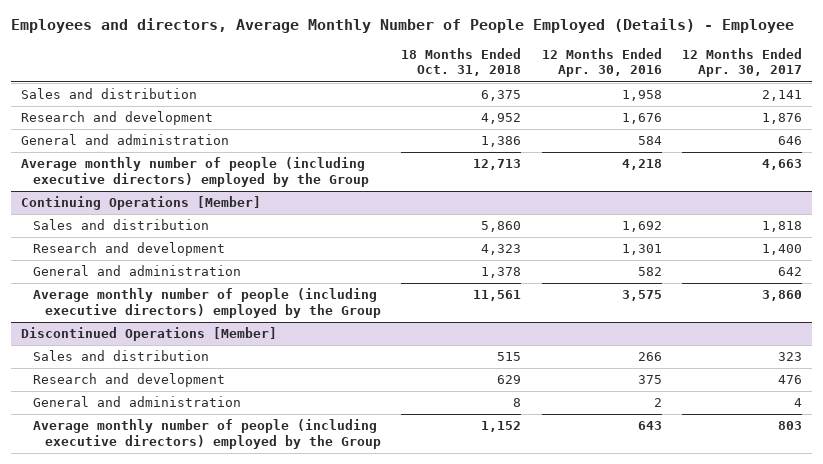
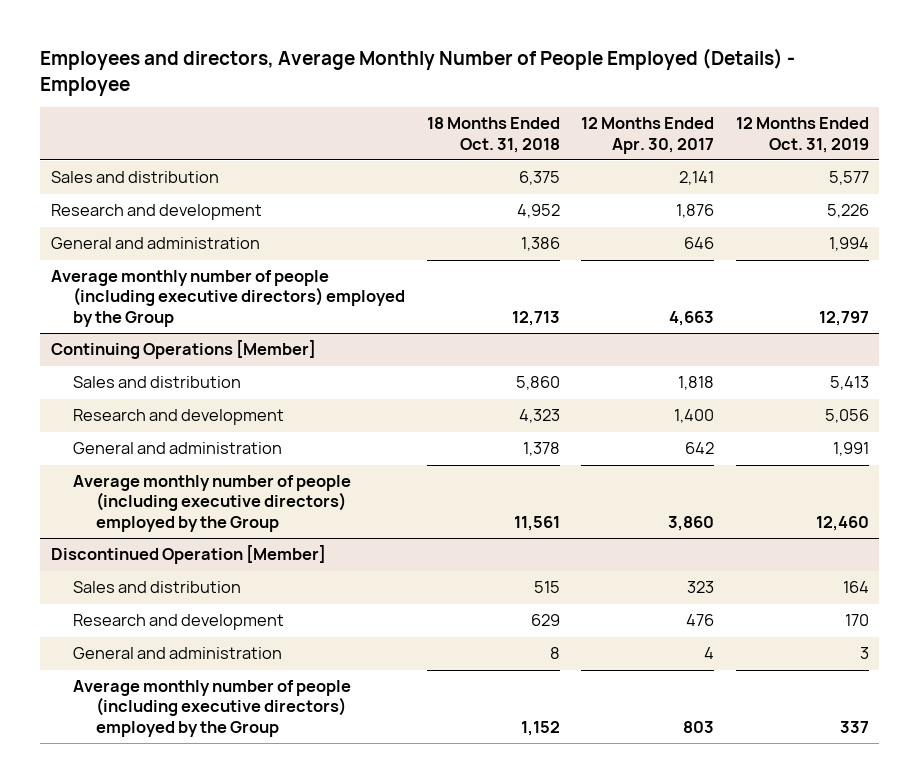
[541,47,662,78] 12 Months Ended Apr. 30, 2016 -> none
none -> [735,117,869,153] 12 Months Ended Oct. 31, 2019
[21,327,278,342] Discontinued Operations [Member] -> [50,545,326,565] Discontinued Operation [Member]

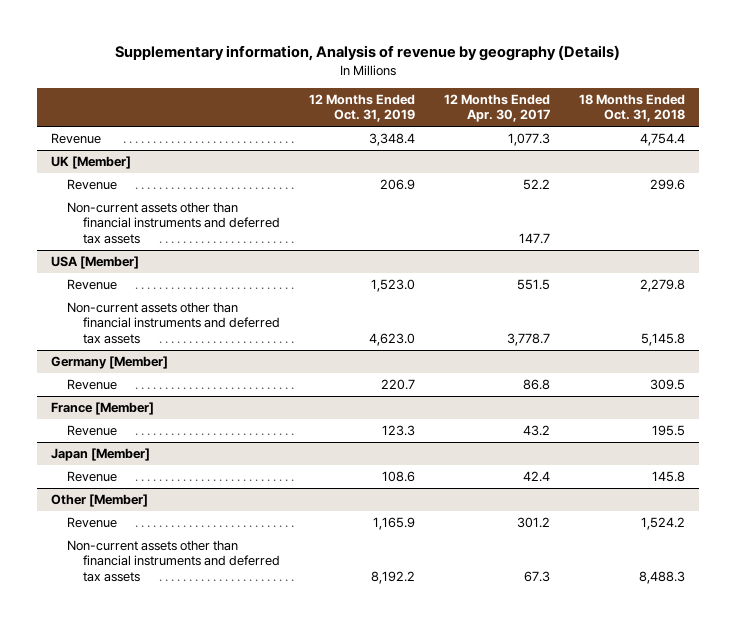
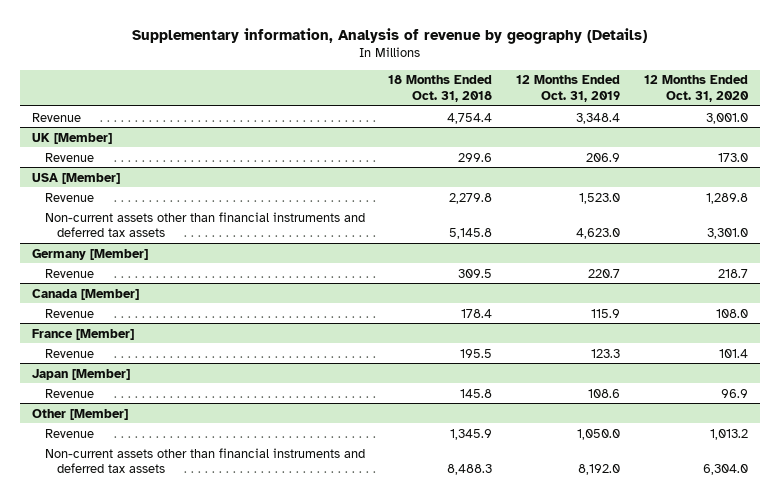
[443,94,550,123] 12 Months Ended Apr. 30, 2017 -> none
none -> [643,75,749,103] 12 Months Ended Oct. 31, 2020
[67,202,280,244] Non-current assets other than financial instruments and deferred tax assets -> none
none -> [31,288,139,300] Canada [Member]
none -> [44,308,94,318] Revenue
[372,517,415,531] 1,165.9 -> [577,428,621,440] 1,050.0
[640,517,685,531] 1,524.2 -> [450,428,493,440] 1,345.9
[370,570,415,584] 8,192.2 -> [578,464,621,476] 8,192.0

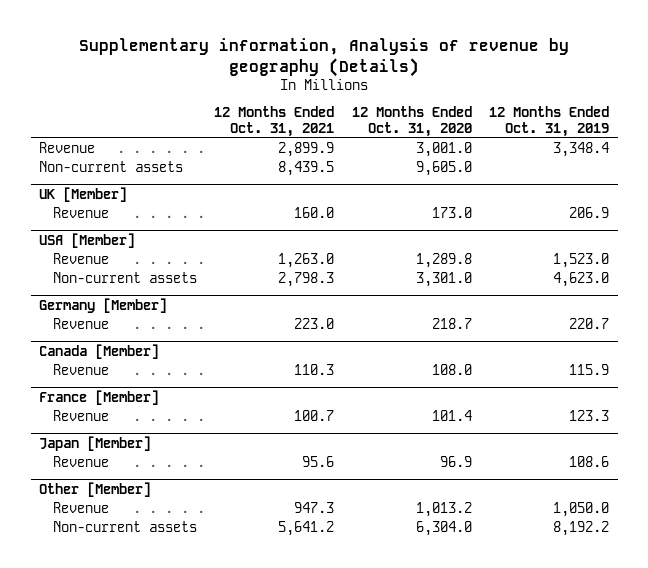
[388,75,493,103] 18 Months Ended Oct. 31, 2018 -> none
none -> [214,106,335,138] 12 Months Ended Oct. 31, 2021
none -> [39,161,184,173] Non-current assets
[44,211,365,238] Non-current assets other than financial instruments and deferred tax assets -> [52,272,197,284] Non-current assets
[44,447,365,474] Non-current assets other than financial instruments and deferred tax assets -> none
none -> [52,521,197,533] Non-current assets

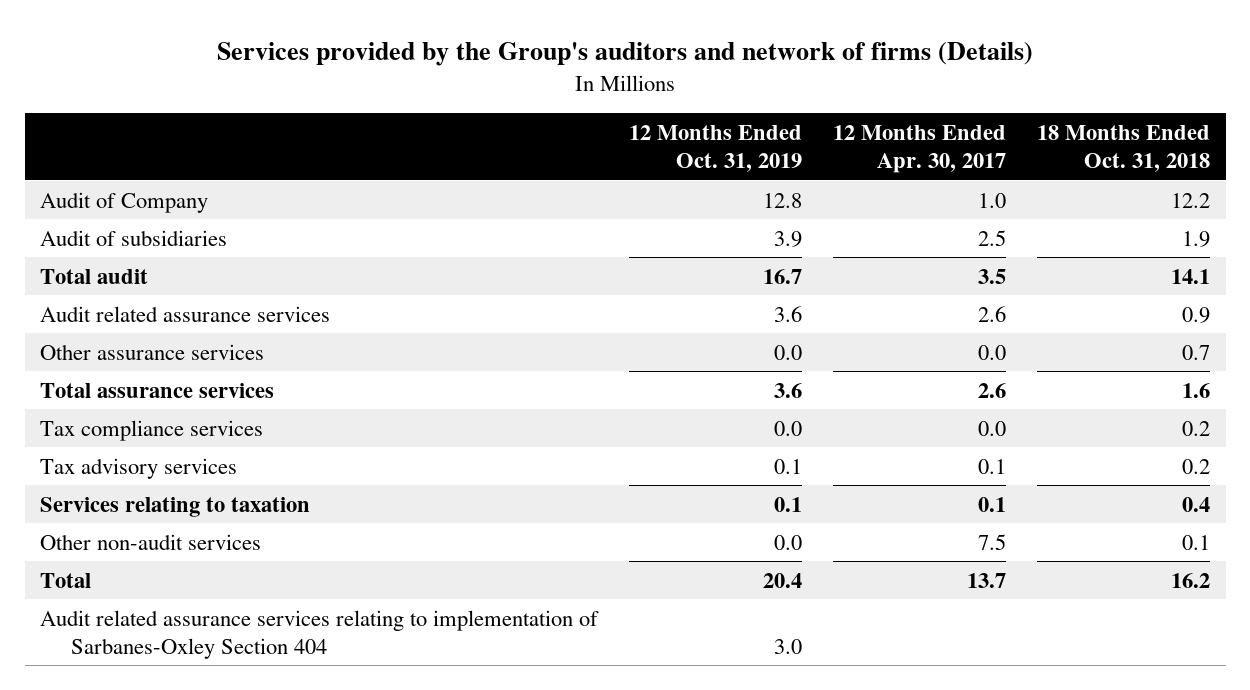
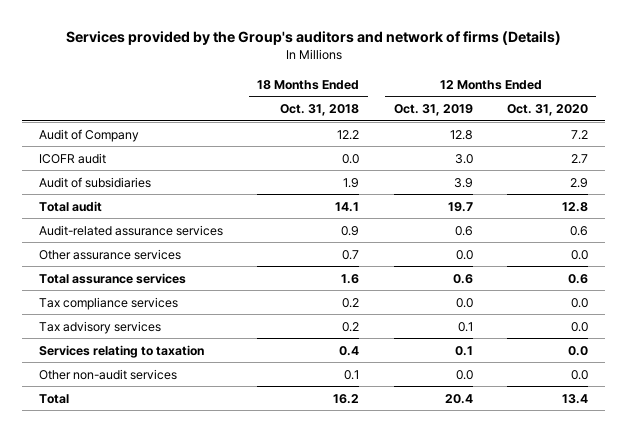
[833,124,1007,174] 12 Months Ended Apr. 30, 2017 -> none
none -> [506,103,588,116] Oct. 31, 2020
none -> [39,152,107,164] ICOFR audit
[763,268,803,284] 16.7 -> [447,201,473,212] 19.7
[40,305,331,322] Audit related assurance services -> [39,224,224,236] Audit-related assurance services
[774,305,803,322] 3.6 -> [454,225,473,236] 0.6
[774,382,803,398] 3.6 -> [452,273,473,284] 0.6
[40,609,600,659] Audit related assurance services relating to implementation of Sarbanes-Oxley Section 404 -> none

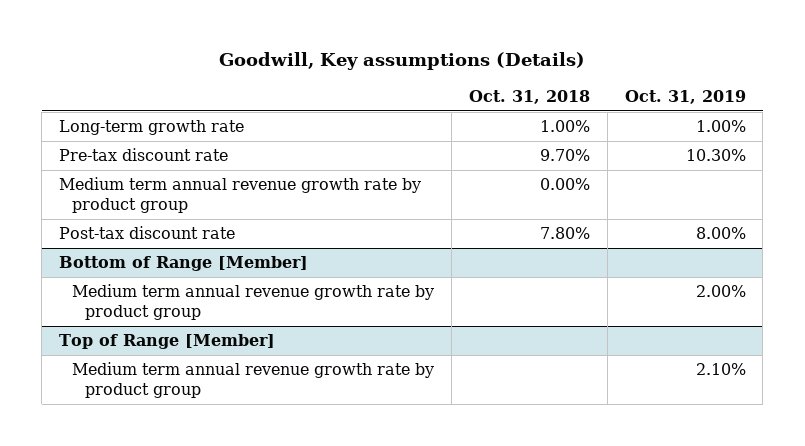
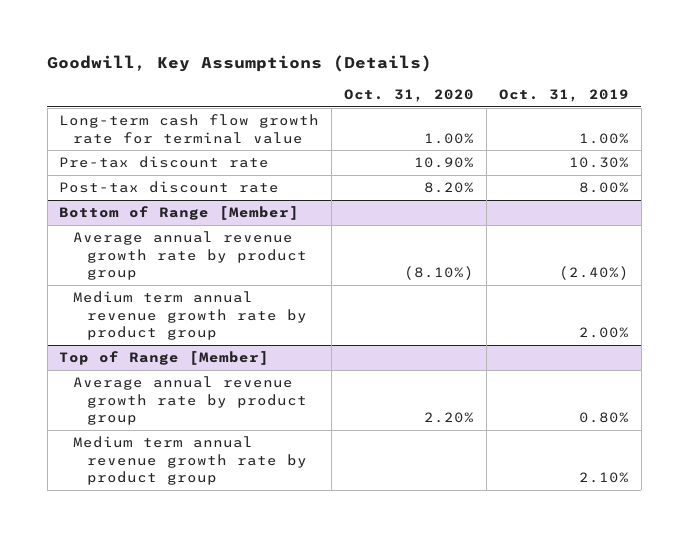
[219,51,586,70] Goodwill, Key assumptions (Details) -> [47,55,433,73] Goodwill, Key Assumptions (Details)
[468,89,590,104] Oct. 31, 2018 -> none
none -> [344,88,475,102] Oct. 31, 2020
[59,120,245,136] Long-term growth rate -> [59,114,320,144] Long-term cash flow growth rate for terminal value
[59,177,422,213] Medium term annual revenue growth rate by product group -> none
none -> [73,231,307,280] Average annual revenue growth rate by product group
none -> [73,376,307,425] Average annual revenue growth rate by product group

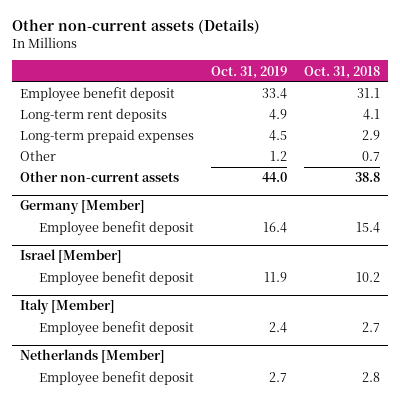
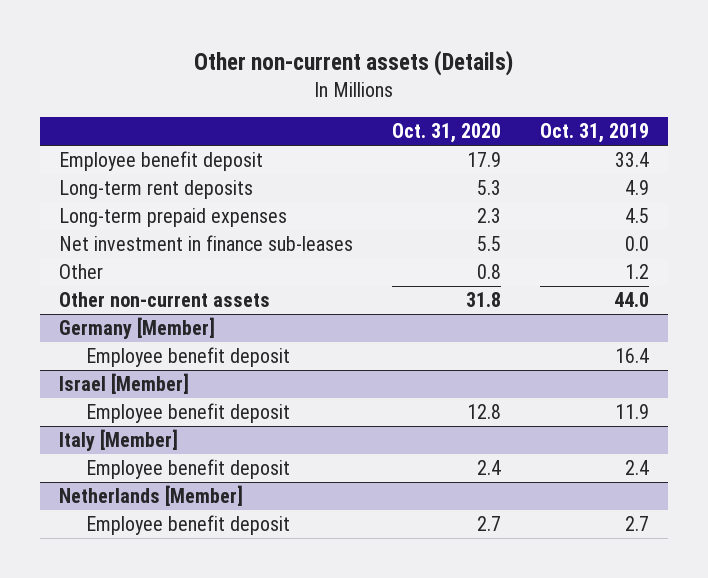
[303,65,380,79] Oct. 31, 2018 -> none
none -> [391,123,501,144] Oct. 31, 2020
none -> [58,235,353,252] Net investment in finance sub-leases

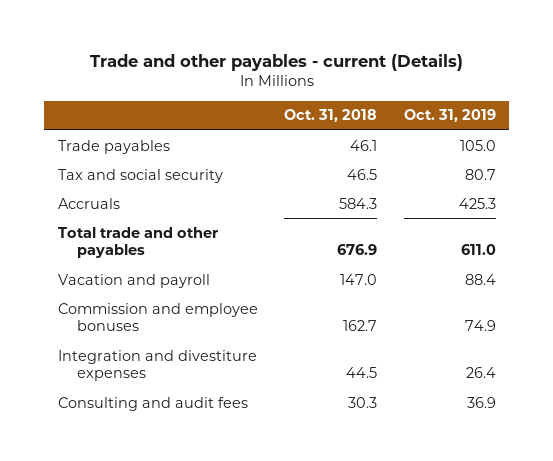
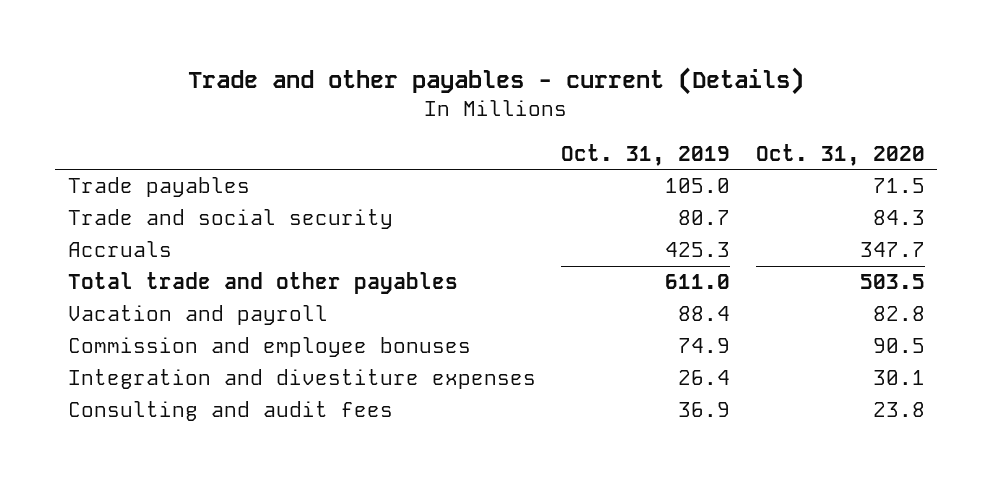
[284,109,378,123] Oct. 31, 2018 -> none
none -> [755,143,925,166] Oct. 31, 2020
[57,168,223,183] Tax and social security -> [67,209,393,230] Trade and social security

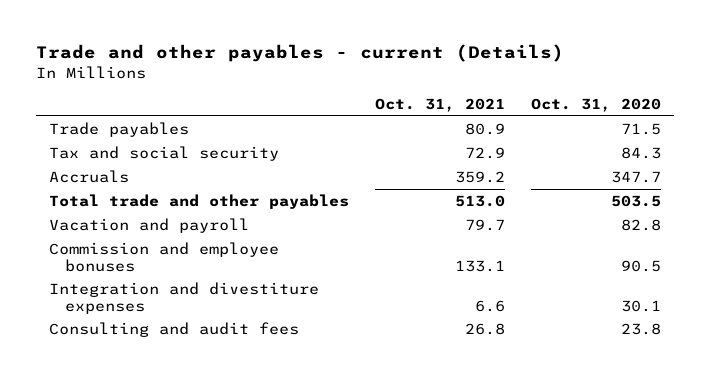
[561,143,731,166] Oct. 31, 2019 -> none
none -> [374,97,505,112] Oct. 31, 2021
[67,209,393,230] Trade and social security -> [48,145,279,161] Tax and social security

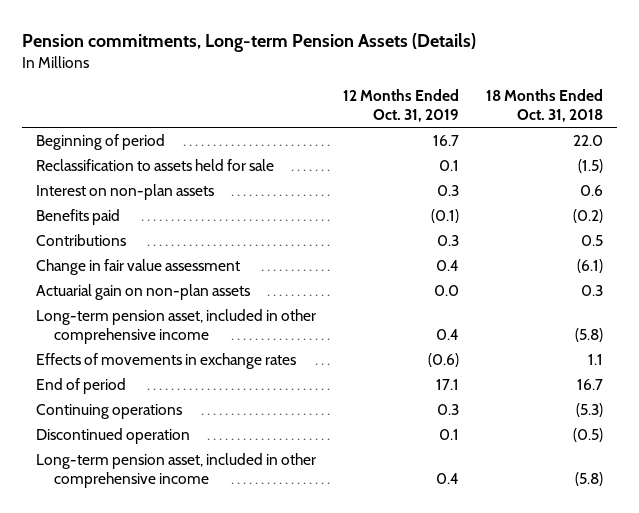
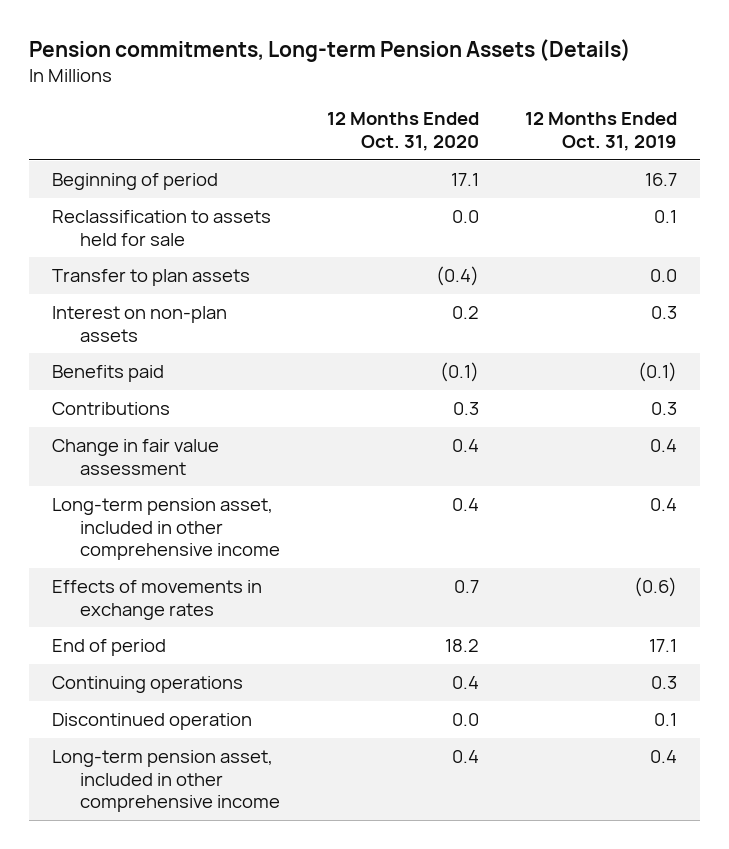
[486,89,604,123] 18 Months Ended Oct. 31, 2018 -> none
none -> [326,112,479,151] 12 Months Ended Oct. 31, 2020
none -> [51,269,250,287] Transfer to plan assets
[35,284,250,301] Actuarial gain on non-plan assets -> none

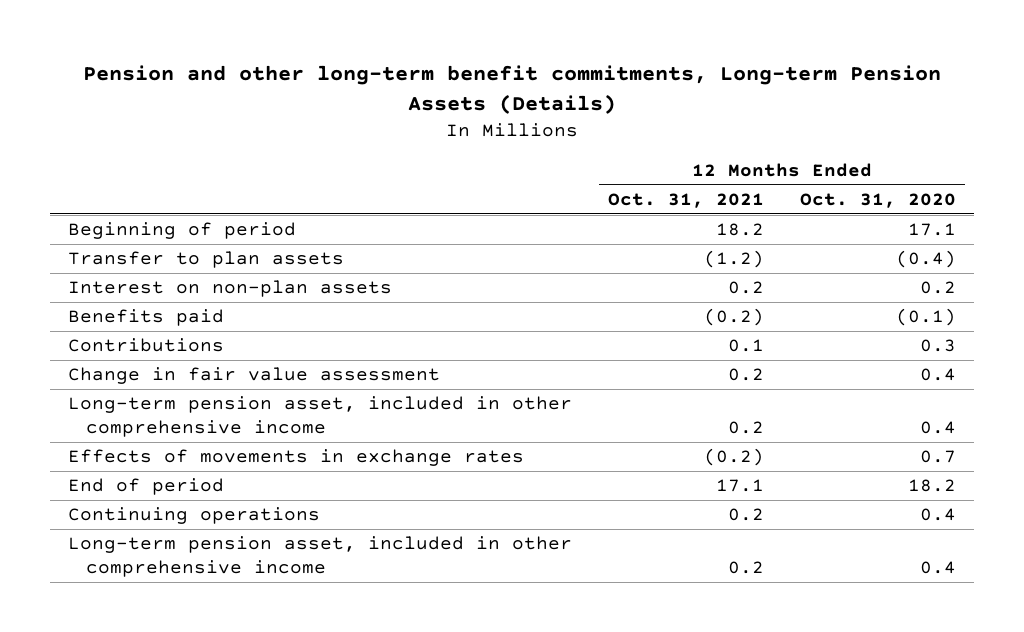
[28,39,631,63] Pension commitments, Long-term Pension Assets (Details) -> [82,64,941,114] Pension and other long-term benefit commitments, Long-term Pension Assets (Details)
[525,112,678,151] 12 Months Ended Oct. 31, 2019 -> none
none -> [607,193,764,209] Oct. 31, 2021
[51,210,271,246] Reclassification to assets held for sale -> none
[51,713,252,731] Discontinued operation -> none

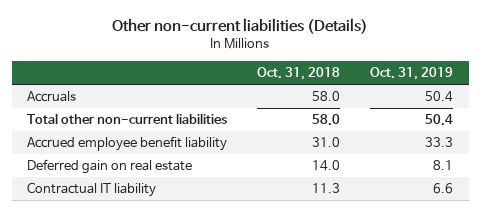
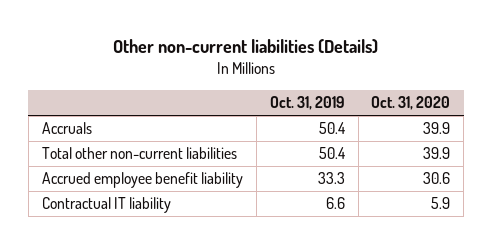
[257,67,341,81] Oct. 31, 2018 -> none
none -> [371,96,451,111] Oct. 31, 2020
[26,159,192,175] Deferred gain on real estate -> none

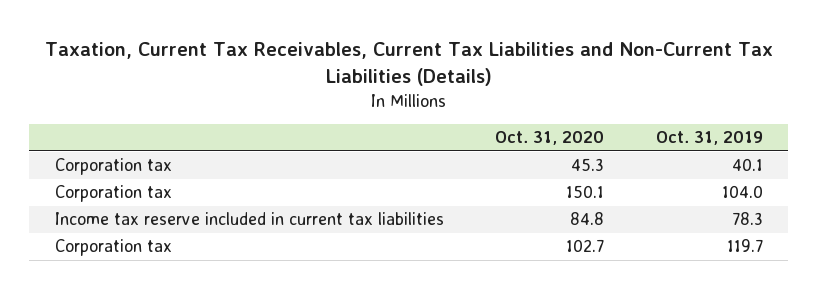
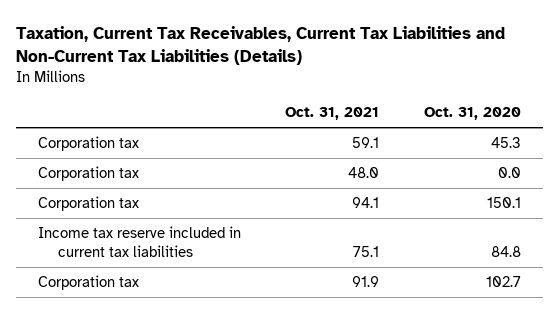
[655,131,763,146] Oct. 31, 2019 -> none
none -> [285,107,380,121] Oct. 31, 2021
none -> [38,166,140,182] Corporation tax

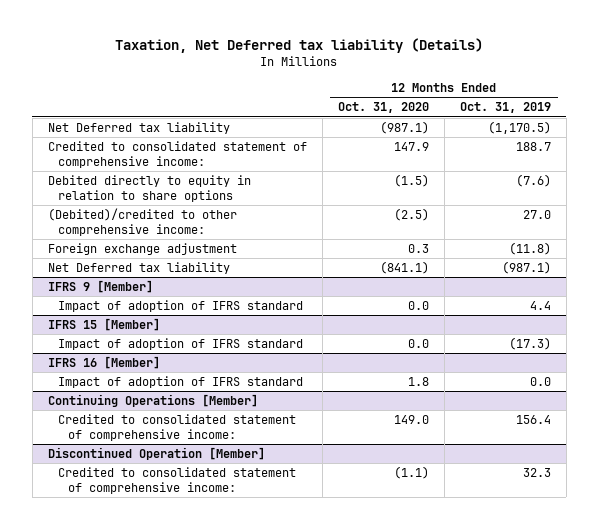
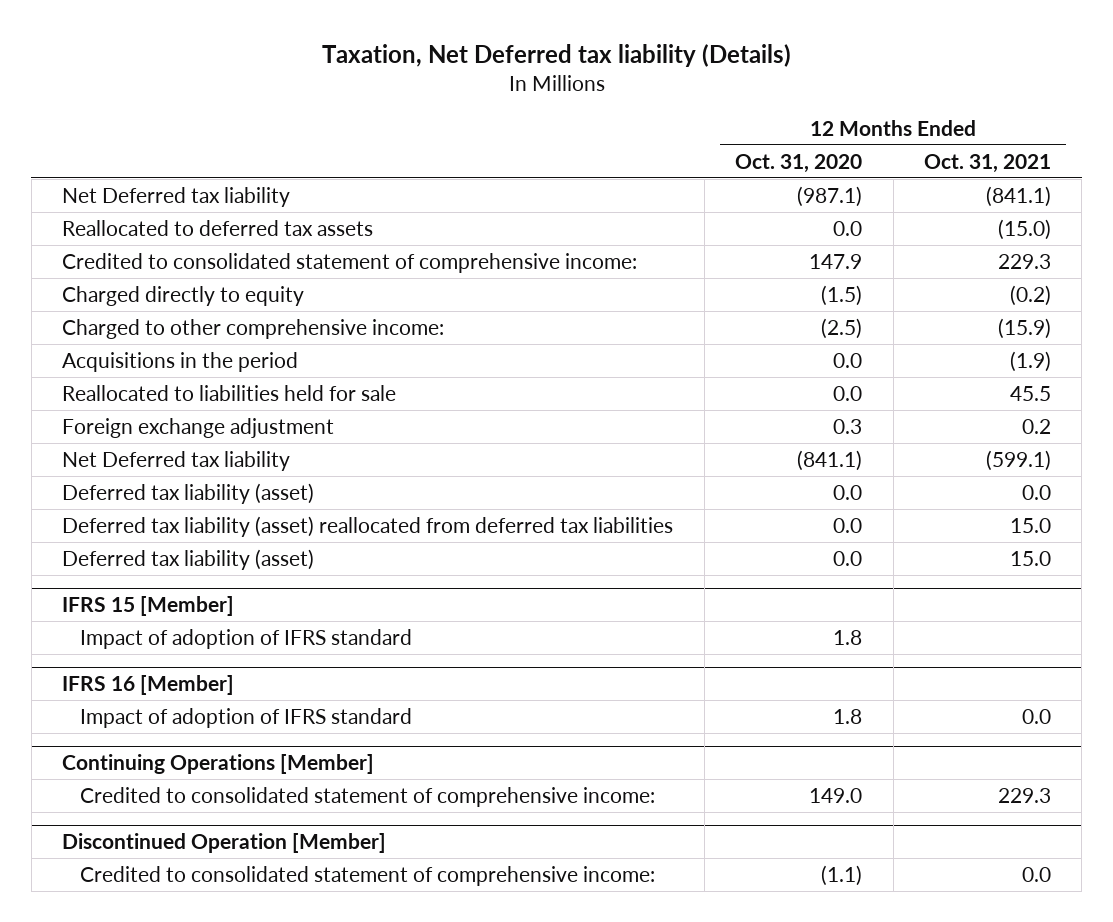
[459,102,551,114] Oct. 31, 2019 -> none
none -> [923,153,1051,173] Oct. 31, 2021
none -> [62,219,374,236] Reallocated to deferred tax assets
[47,175,251,202] Debited directly to equity in relation to share options -> [62,285,305,306] Charged directly to equity
[47,208,237,236] (Debited)/credited to other comprehensive income: -> [62,318,445,339] Charged to other comprehensive income:
none -> [62,351,299,372] Acquisitions in the period
none -> [62,384,397,401] Reallocated to liabilities held for sale
[47,280,153,294] IFRS 9 [Member] -> none
[57,300,303,313] Impact of adoption of IFRS standard -> none
none -> [62,482,315,504] Deferred tax liability (asset)
none -> [62,515,674,537] Deferred tax liability (asset) reallocated from deferred tax liabilities
none -> [62,548,315,570] Deferred tax liability (asset)
[407,339,429,349] 0.0 -> [833,629,863,645] 1.8

